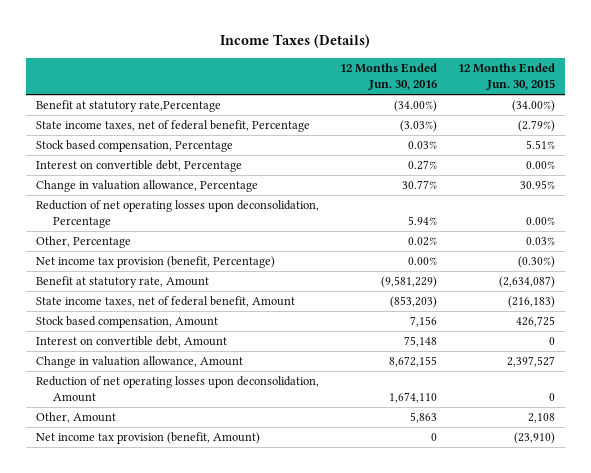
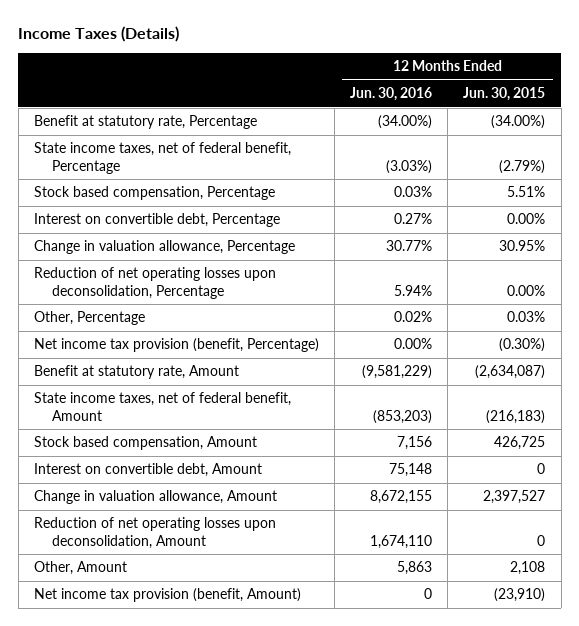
[36,100,222,113] Benefit at statutory rate,Percentage -> [33,115,257,130] Benefit at statutory rate, Percentage

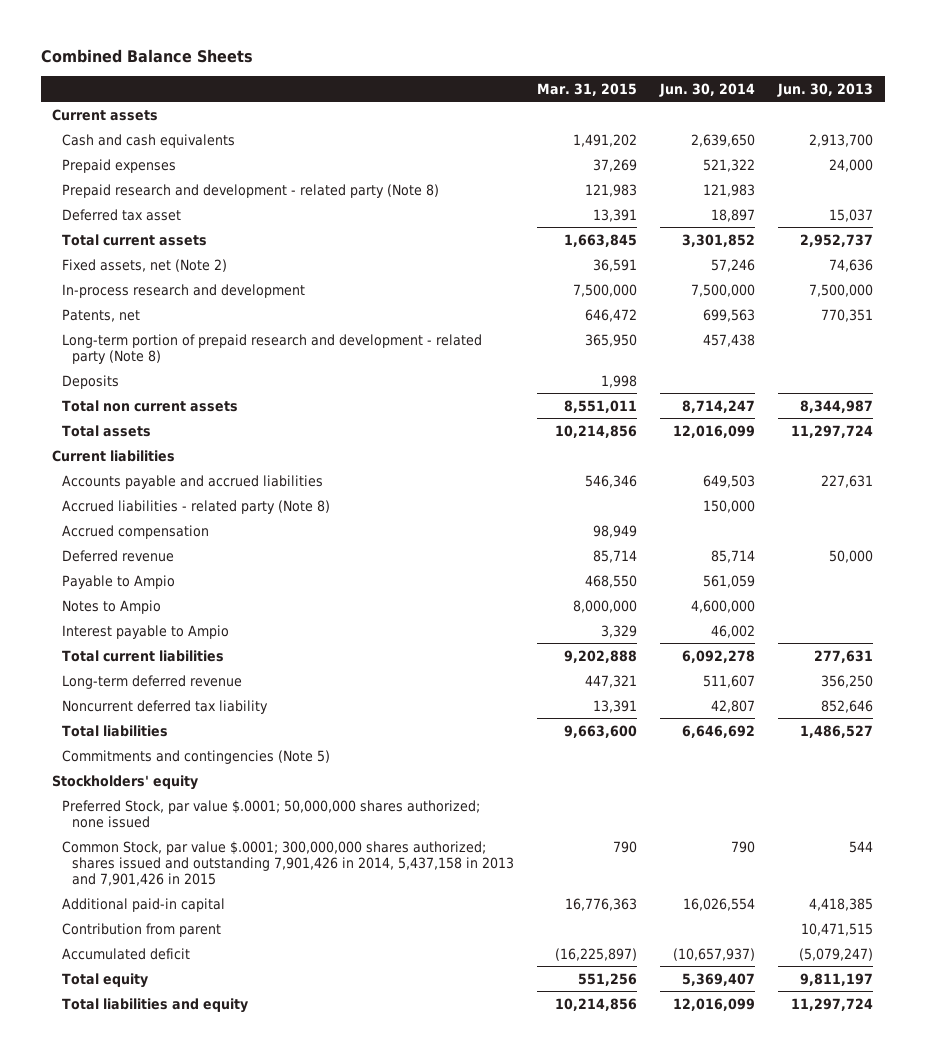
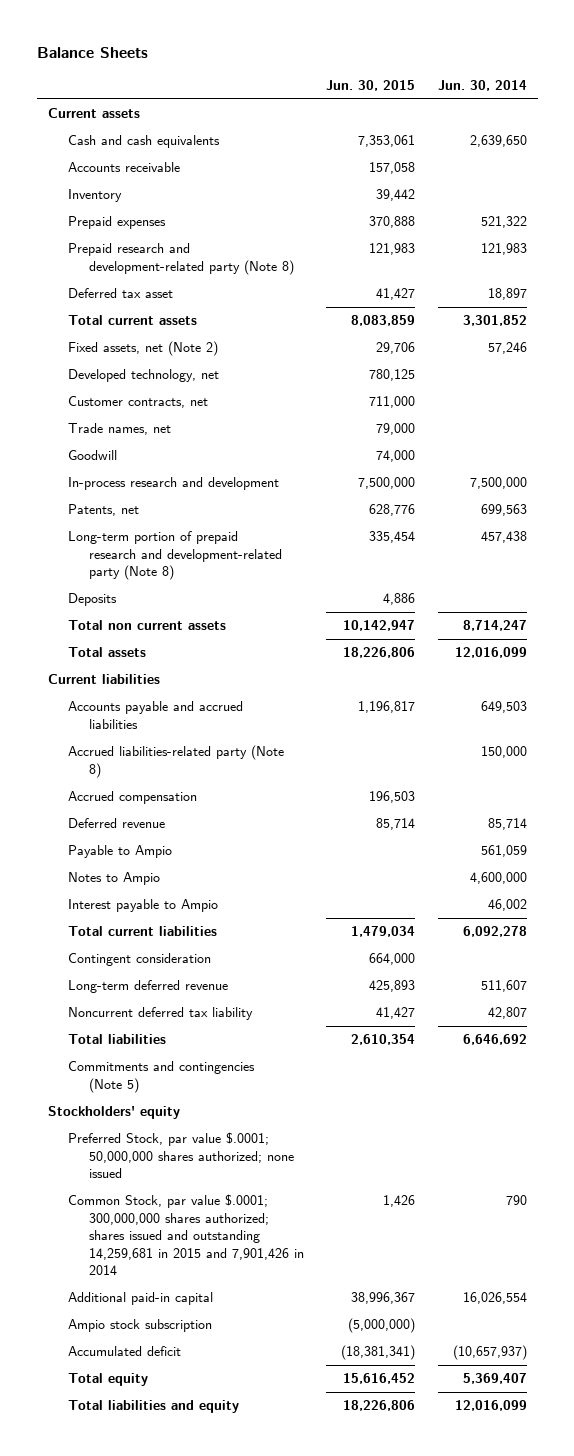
[40,49,253,64] Combined Balance Sheets -> [36,46,148,58] Balance Sheets
[537,82,638,96] Mar. 31, 2015 -> none
[777,82,874,97] Jun. 30, 2013 -> none
none -> [326,79,416,91] Jun. 30, 2015
none -> [68,162,181,173] Accounts receivable
none -> [68,189,123,203] Inventory
[62,183,440,198] Prepaid research and development - related party (Note 8) -> [68,243,295,275] Prepaid research and development-related party (Note 8)
none -> [68,369,220,383] Developed technology, net
none -> [68,396,209,409] Customer contracts, net
none -> [68,423,172,436] Trade names, net
none -> [68,450,118,461] Goodwill
[62,333,483,364] Long-term portion of prepaid research and development - related party (Note 8) -> [68,531,283,581] Long-term portion of prepaid research and development-related party (Note 8)
[62,499,331,514] Accrued liabilities - related party (Note 8) -> [68,745,285,778] Accrued liabilities-related party (Note 8)
none -> [68,953,212,967] Contingent consideration
[62,840,515,886] Common Stock, par value $.0001; 300,000,000 shares authorized; shares issued and outstanding 7,901,426 in 2014, 5,437,158 in 2013 and 7,901,426 in 2015 -> [68,1194,305,1276] Common Stock, par value $.0001; 300,000,000 shares authorized; shares issued and outstanding 14,259,681 in 2015 and 7,901,426 in 2014
[62,922,222,937] Contribution from parent -> none
none -> [68,1319,213,1333] Ampio stock subscription

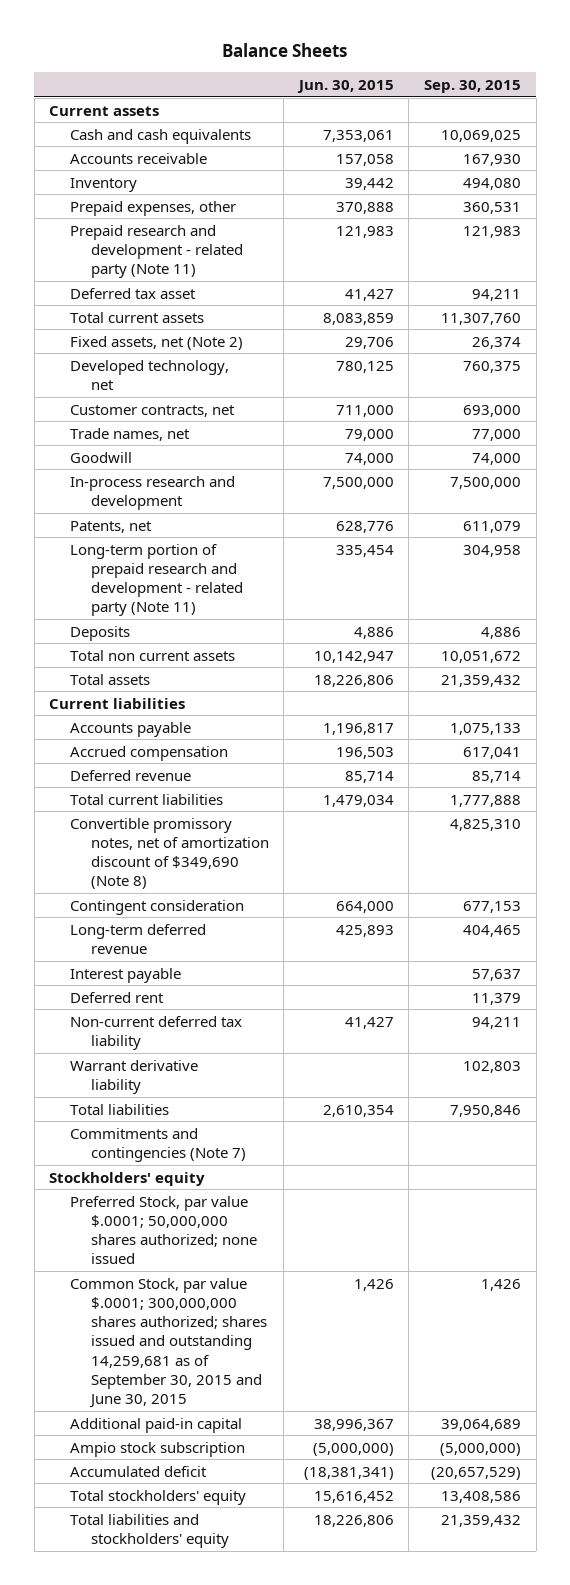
[437,79,527,91] Jun. 30, 2014 -> none
none -> [423,79,521,93] Sep. 30, 2015
[68,216,167,230] Prepaid expenses -> [69,200,236,216] Prepaid expenses, other
[68,243,295,275] Prepaid research and development-related party (Note 8) -> [69,224,243,279] Prepaid research and development - related party (Note 11)
[68,531,283,581] Long-term portion of prepaid research and development-related party (Note 8) -> [69,543,243,617] Long-term portion of prepaid research and development - related party (Note 11)
[68,745,285,778] Accrued liabilities-related party (Note 8) -> none
[68,701,244,729] Accounts payable and accrued liabilities -> [69,721,191,737] Accounts payable
[68,845,173,859] Payable to Ampio -> none
[68,872,161,886] Notes to Ampio -> none
[68,899,219,913] Interest payable to Ampio -> none
none -> [69,817,269,890] Convertible promissory notes, net of amortization discount of $349,690 (Note 8)
none -> [69,967,181,983] Interest payable
none -> [69,991,164,1003] Deferred rent
[68,1007,254,1021] Noncurrent deferred tax liability -> [69,1015,242,1050] Non-current deferred tax liability
none -> [69,1059,198,1094] Warrant derivative liability
[68,1061,256,1093] Commitments and contingencies (Note 5) -> [69,1127,246,1162] Commitments and contingencies (Note 7)
[68,1194,305,1276] Common Stock, par value $.0001; 300,000,000 shares authorized; shares issued and outstanding 14,259,681 in 2015 and 7,901,426 in 2014 -> [69,1277,267,1409] Common Stock, par value $.0001; 300,000,000 shares authorized; shares issued and outstanding 14,259,681 as of September 30, 2015 and June 30, 2015
[68,1373,149,1387] Total equity -> [69,1489,246,1505] Total stockholders' equity
[68,1400,240,1414] Total liabilities and equity -> [69,1513,229,1548] Total liabilities and stockholders' equity

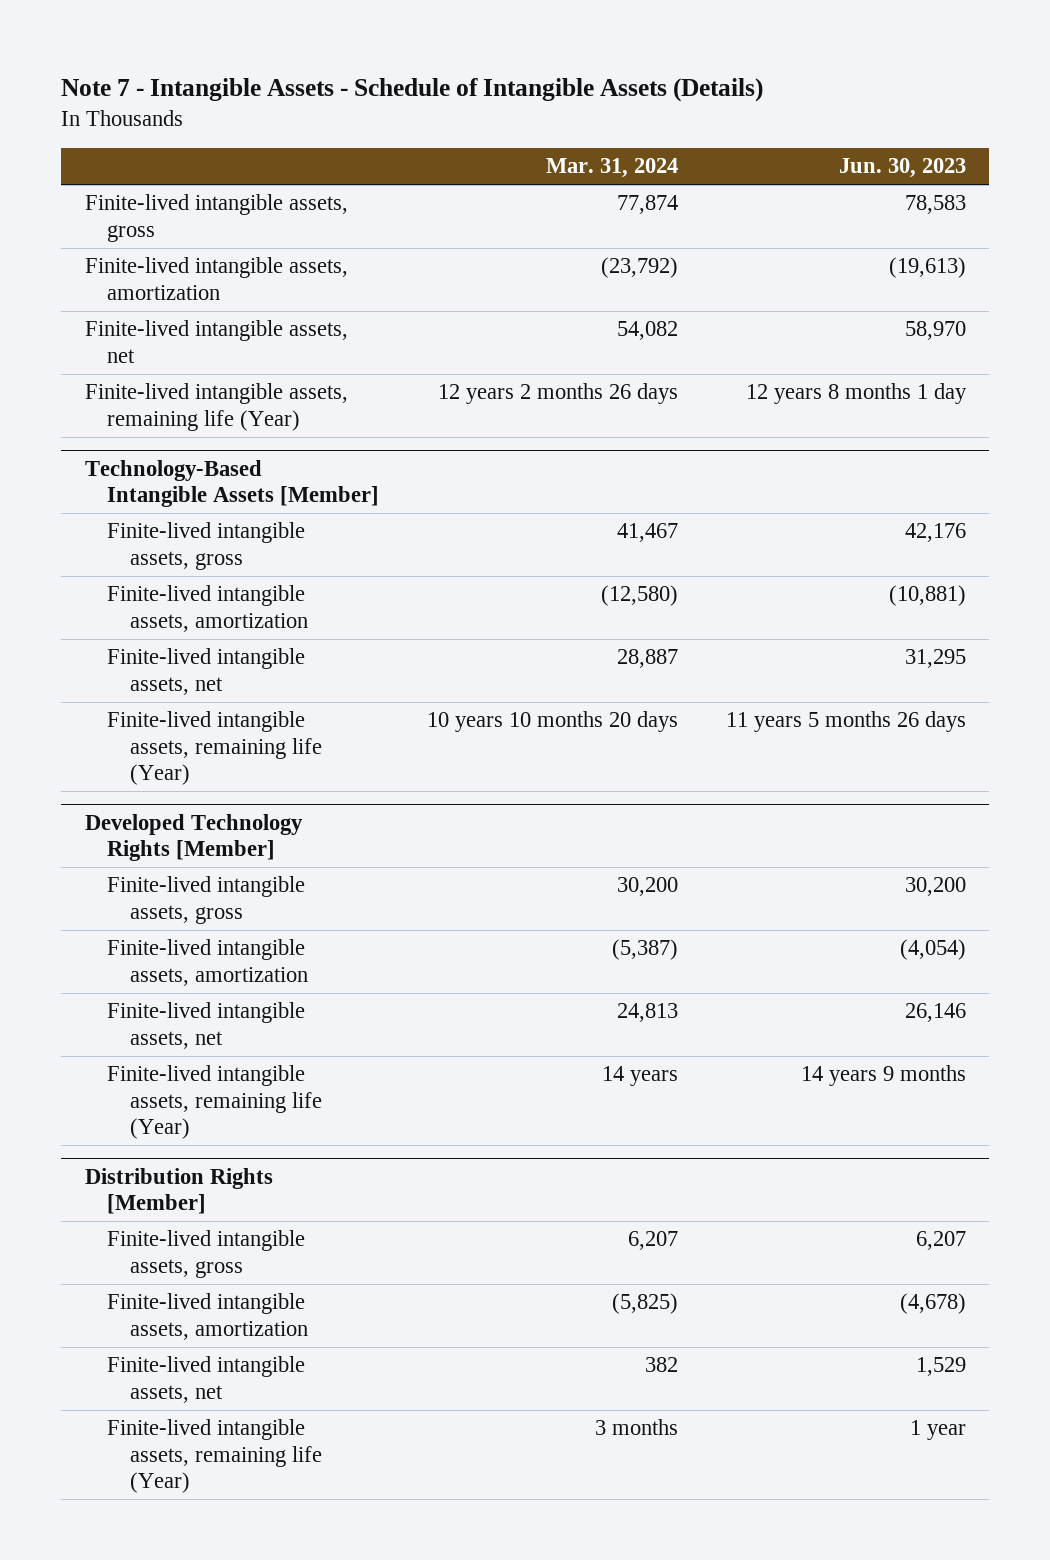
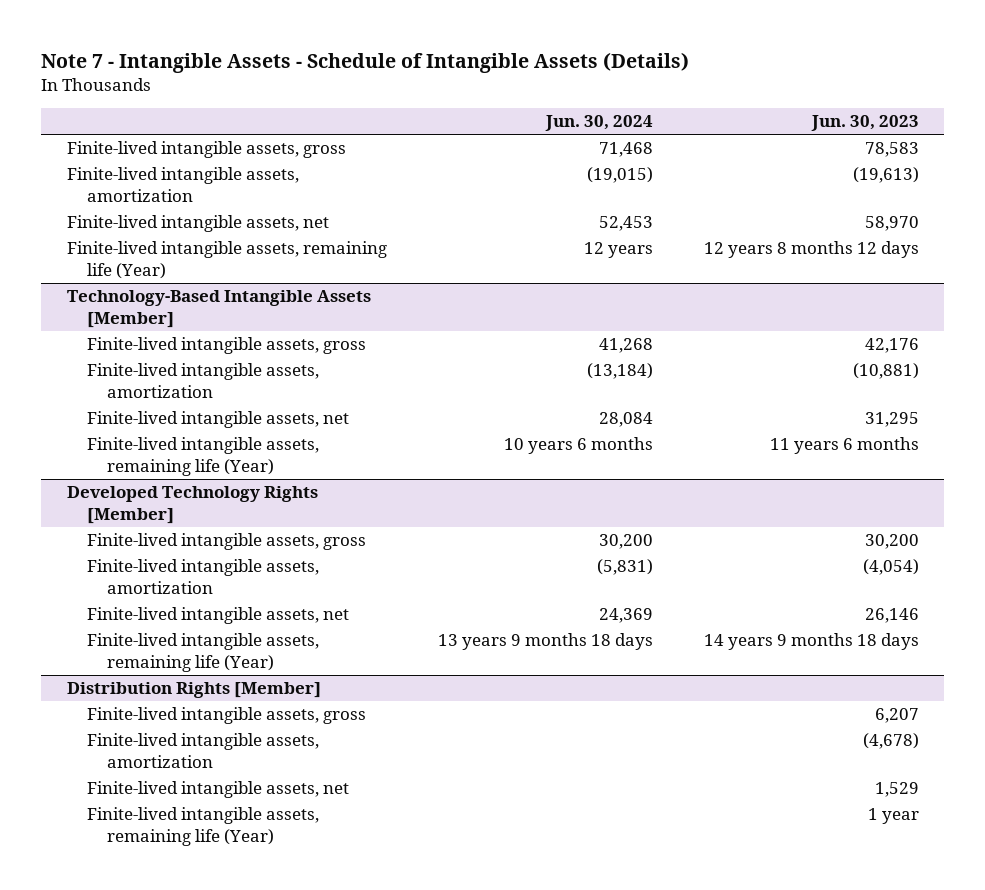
[545,158,678,179] Mar. 31, 2024 -> none
none -> [544,114,653,131] Jun. 30, 2024
[745,383,967,405] 12 years 8 months 1 day -> [703,241,919,259] 12 years 8 months 12 days
[725,711,966,733] 11 years 5 months 26 days -> [769,437,919,455] 11 years 6 months
[800,1065,966,1087] 14 years 9 months -> [703,633,919,651] 14 years 9 months 18 days

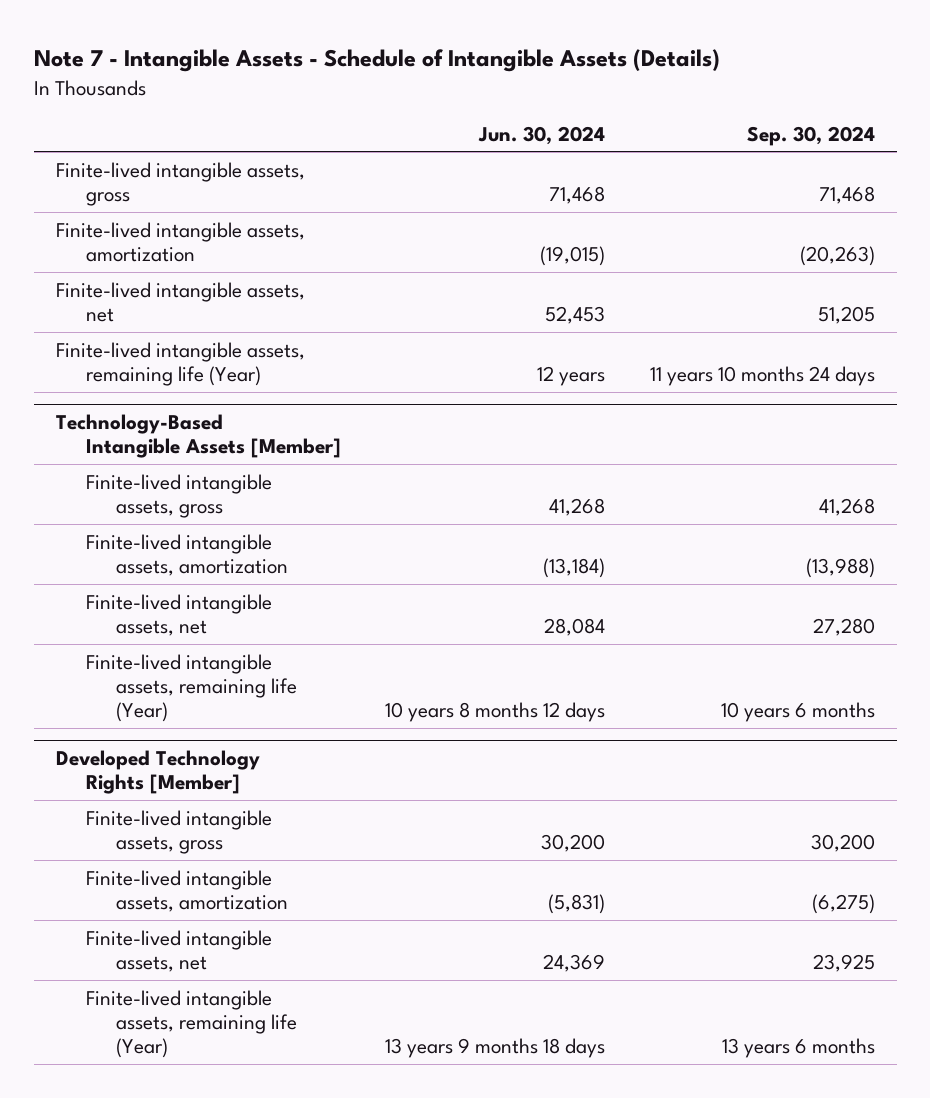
[810,114,919,131] Jun. 30, 2023 -> none
none -> [746,125,875,146] Sep. 30, 2024
[503,437,653,455] 10 years 6 months -> [385,702,606,723] 10 years 8 months 12 days
[66,682,321,699] Distribution Rights [Member] -> none
[86,707,366,725] Finite-lived intangible assets, gross -> none
[86,733,319,769] Finite-lived intangible assets, amortization -> none
[86,781,349,799] Finite-lived intangible assets, net -> none
[86,807,319,847] Finite-lived intangible assets, remaining life (Year) -> none

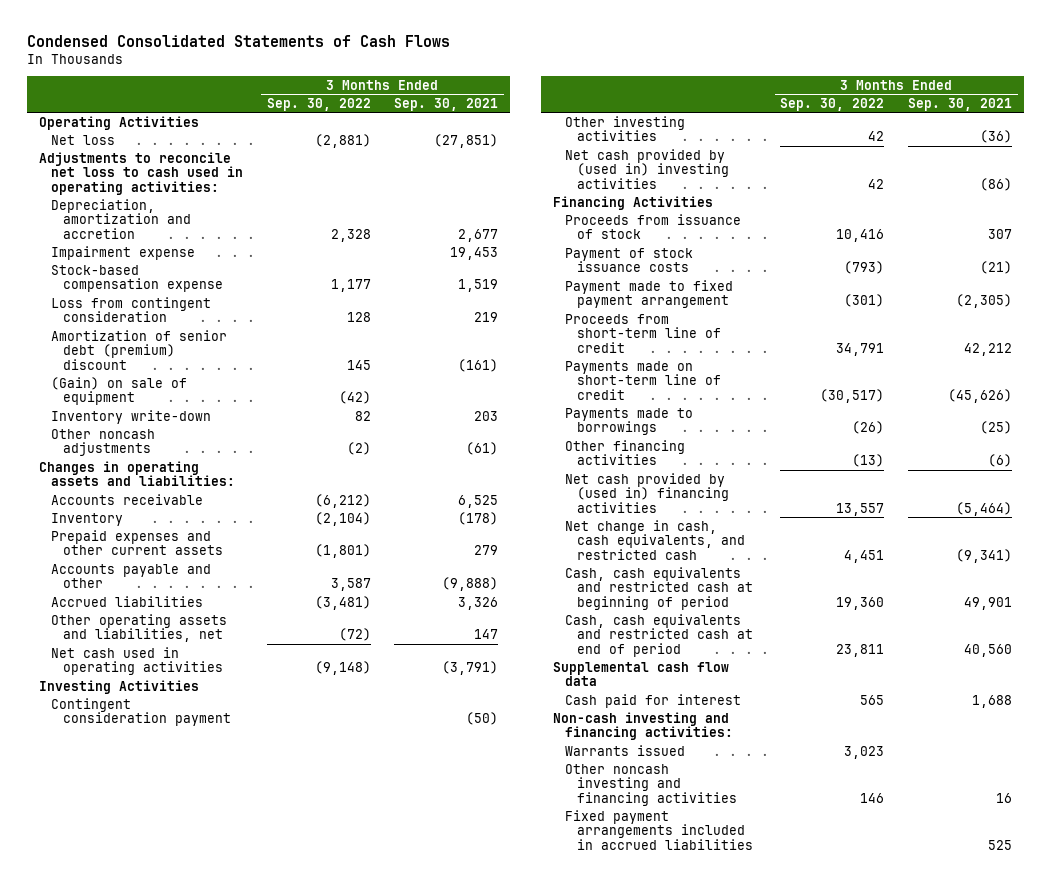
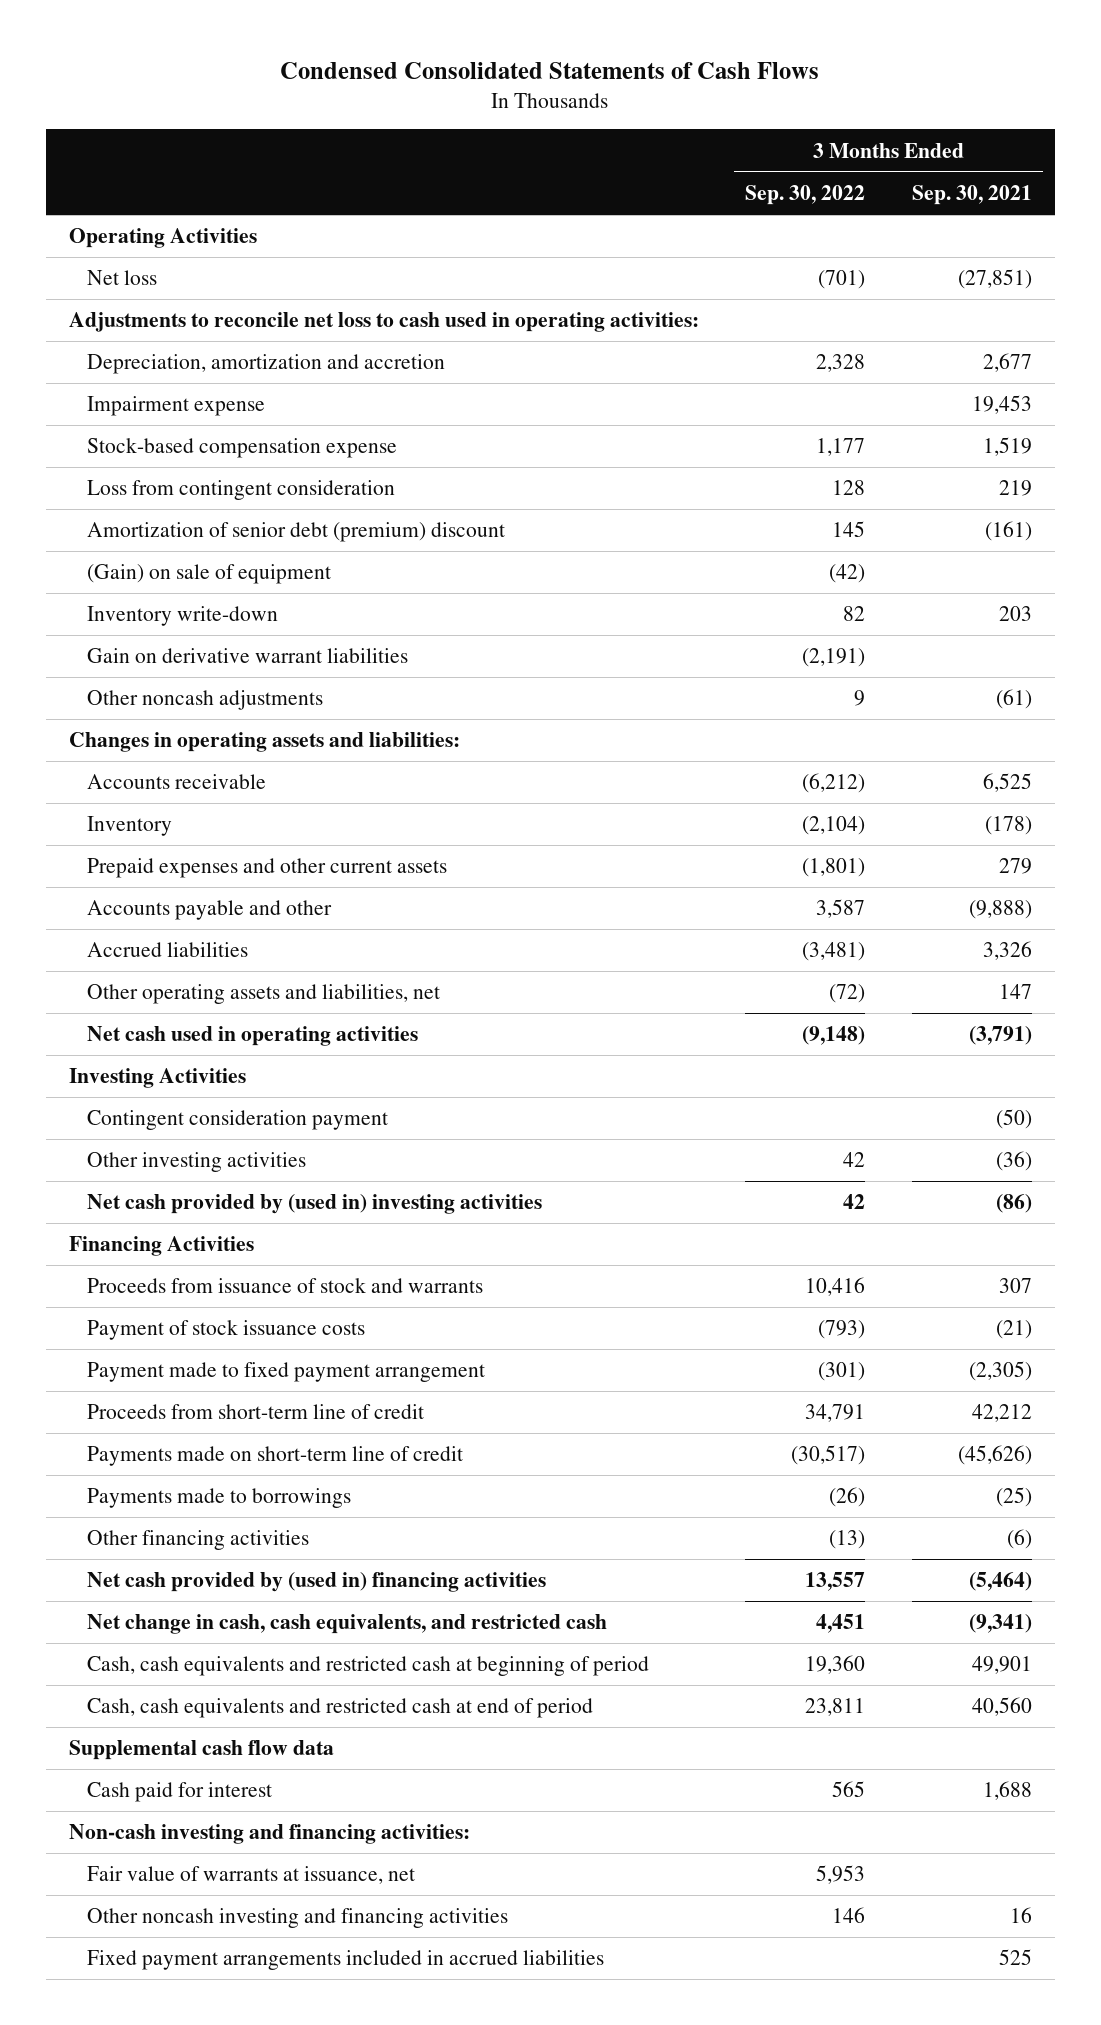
[314,133,371,148] (2,881) -> [818,270,866,290] (701)
none -> [87,648,409,664] Gain on derivative warrant liabilities
[346,442,371,456] (2) -> [854,690,866,707] 9
[565,213,742,240] Proceeds from issuance of stock -> [87,1278,484,1294] Proceeds from issuance of stock and warrants
[565,744,686,756] Warrants issued -> none
none -> [87,1866,416,1885] Fair value of warrants at issuance, net

